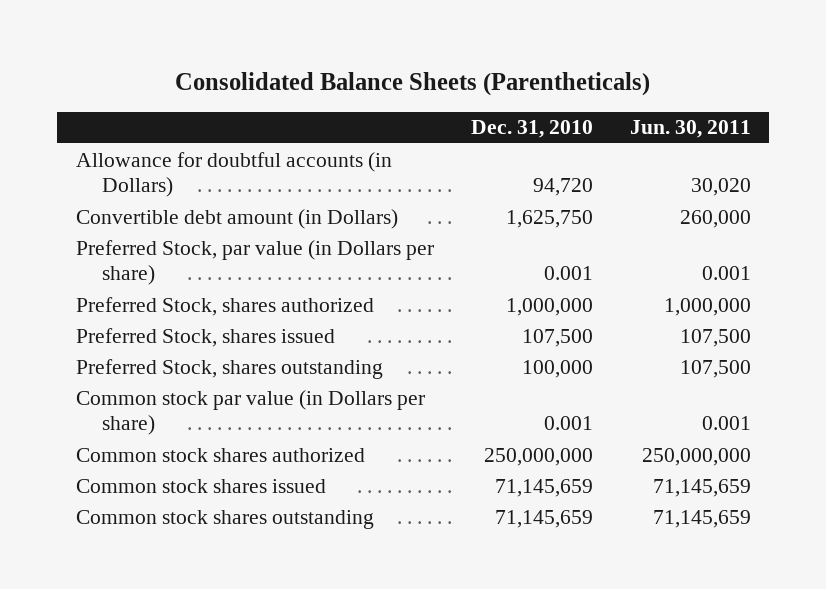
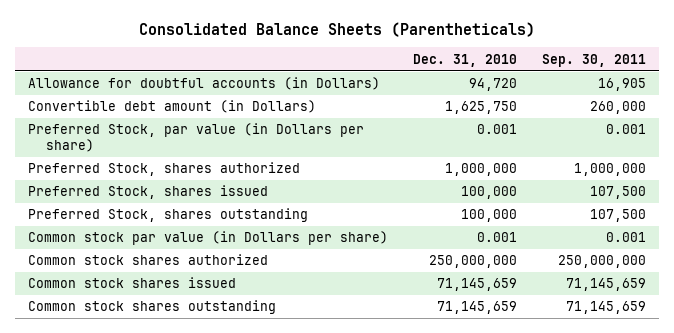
[629,120,751,139] Jun. 30, 2011 -> none
none -> [542,53,647,67] Sep. 30, 2011
[521,328,593,347] 107,500 -> [460,186,517,200] 100,000

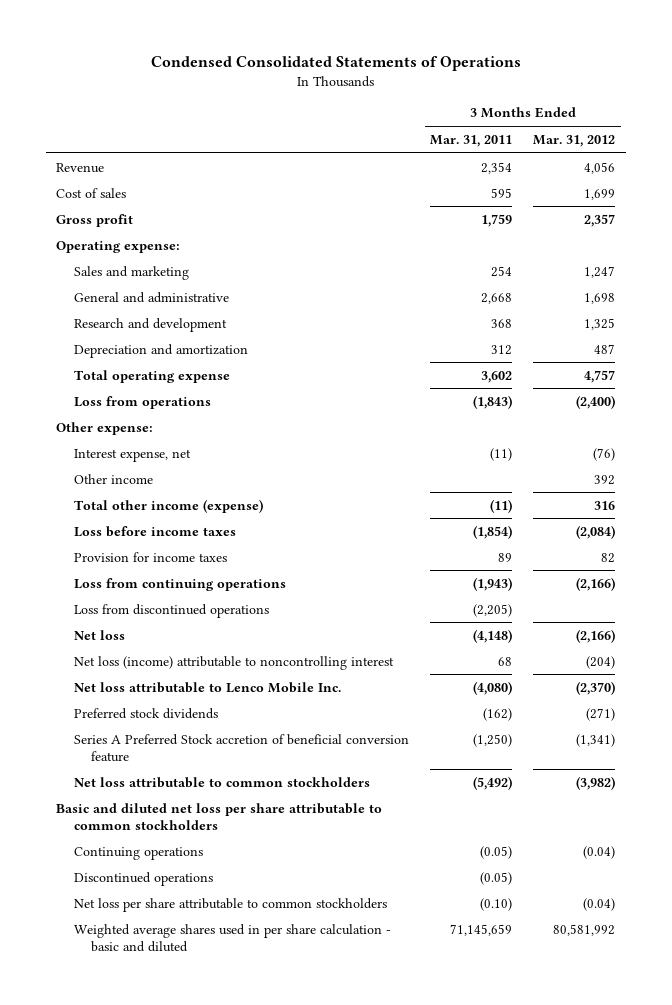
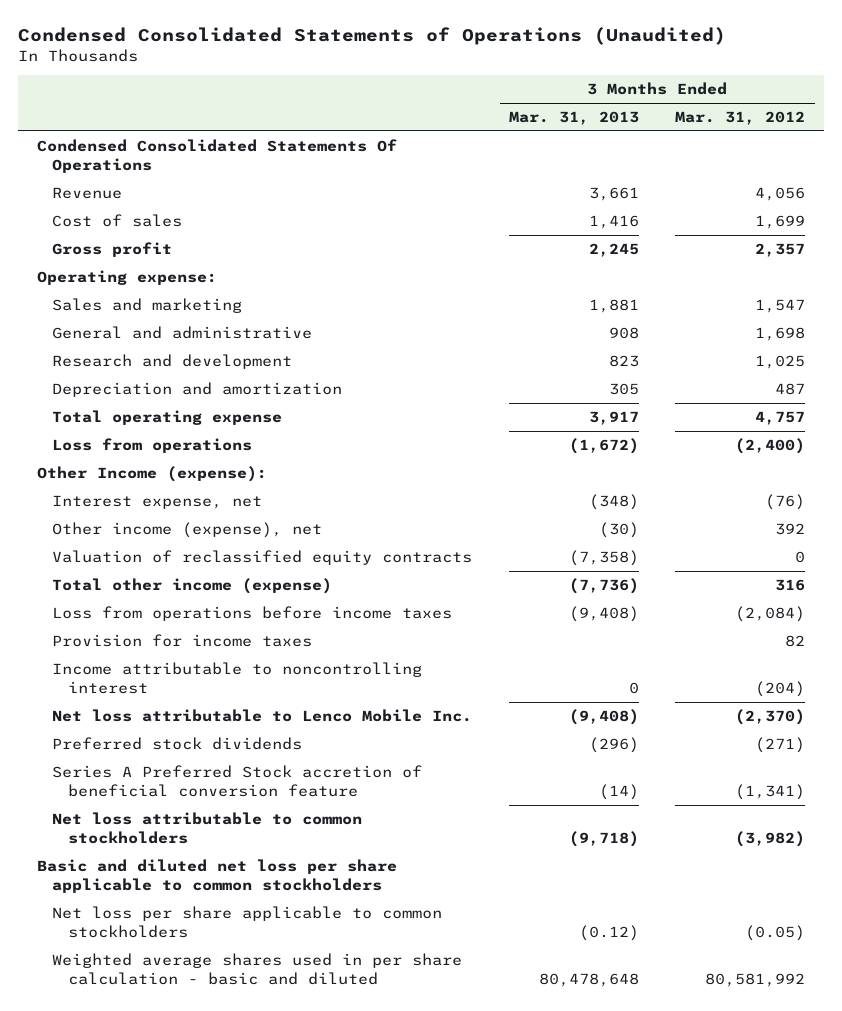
[150,56,521,72] Condensed Consolidated Statements of Operations -> [18,27,727,46] Condensed Consolidated Statements of Operations (Unaudited)
[430,134,513,147] Mar. 31, 2011 -> none
none -> [508,110,639,125] Mar. 31, 2013
none -> [36,138,397,173] Condensed Consolidated Statements Of Operations
[584,265,616,278] 1,247 -> [755,298,806,313] 1,547
[584,317,616,330] 1,325 -> [755,354,806,369] 1,025
[56,421,154,435] Other expense: -> [36,465,267,482] Other Income (expense):
[73,473,153,484] Other income -> [52,521,323,538] Other income (expense), net
none -> [52,549,473,565] Valuation of reclassified equity contracts
[73,525,236,537] Loss before income taxes -> [52,605,453,621] Loss from operations before income taxes
[73,577,286,591] Loss from continuing operations -> none
[73,603,269,618] Loss from discontinued operations -> none
[73,629,125,640] Net loss -> none
[73,655,394,670] Net loss (income) attributable to noncontrolling interest -> [52,661,423,694] Income attributable to noncontrolling interest
[73,846,203,860] Continuing operations -> none
[73,871,213,886] Discontinued operations -> none
[56,802,383,830] Basic and diluted net loss per share attributable to common stockholders -> [36,858,397,893] Basic and diluted net loss per share applicable to common stockholders
[73,897,387,912] Net loss per share attributable to common stockholders -> [52,905,443,938] Net loss per share applicable to common stockholders
[583,897,616,911] (0.04) -> [745,924,806,941] (0.05)

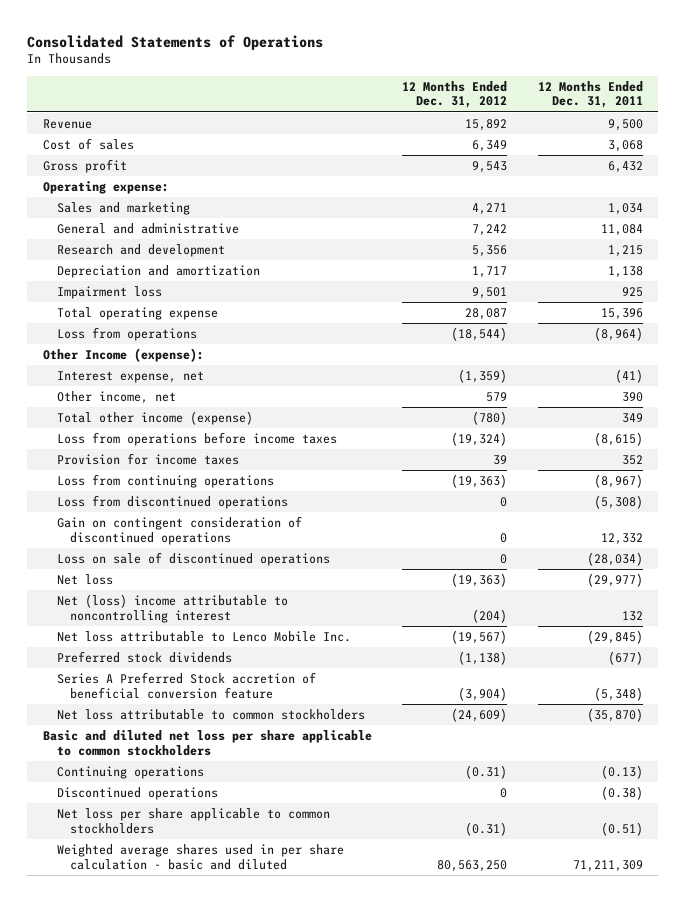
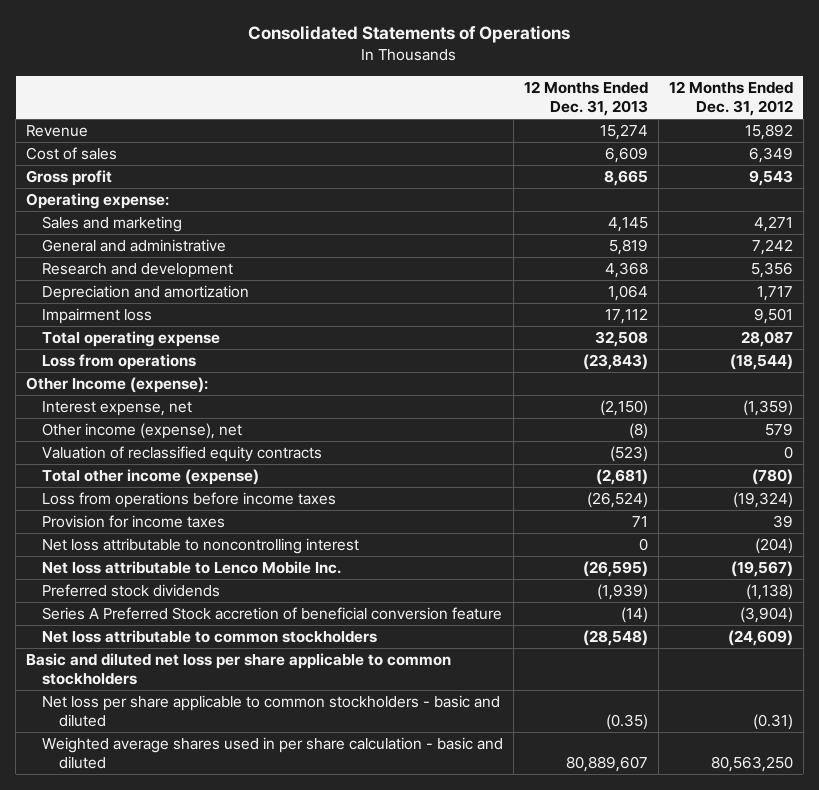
[537,80,643,109] 12 Months Ended Dec. 31, 2011 -> none
none -> [524,80,649,117] 12 Months Ended Dec. 31, 2013
[56,391,176,405] Other income, net -> [42,423,243,440] Other income (expense), net
none -> [42,446,323,463] Valuation of reclassified equity contracts
[56,474,274,489] Loss from continuing operations -> none
[56,495,288,510] Loss from discontinued operations -> none
[56,516,302,545] Gain on contingent consideration of discontinued operations -> none
[56,552,330,567] Loss on sale of discontinued operations -> none
[56,574,113,586] Net loss -> none
[56,594,288,623] Net (loss) income attributable to noncontrolling interest -> [42,538,360,555] Net loss attributable to noncontrolling interest
[56,766,204,780] Continuing operations -> none
[56,787,218,801] Discontinued operations -> none
[56,808,330,834] Net loss per share applicable to common stockholders -> [42,695,501,728] Net loss per share applicable to common stockholders - basic and diluted

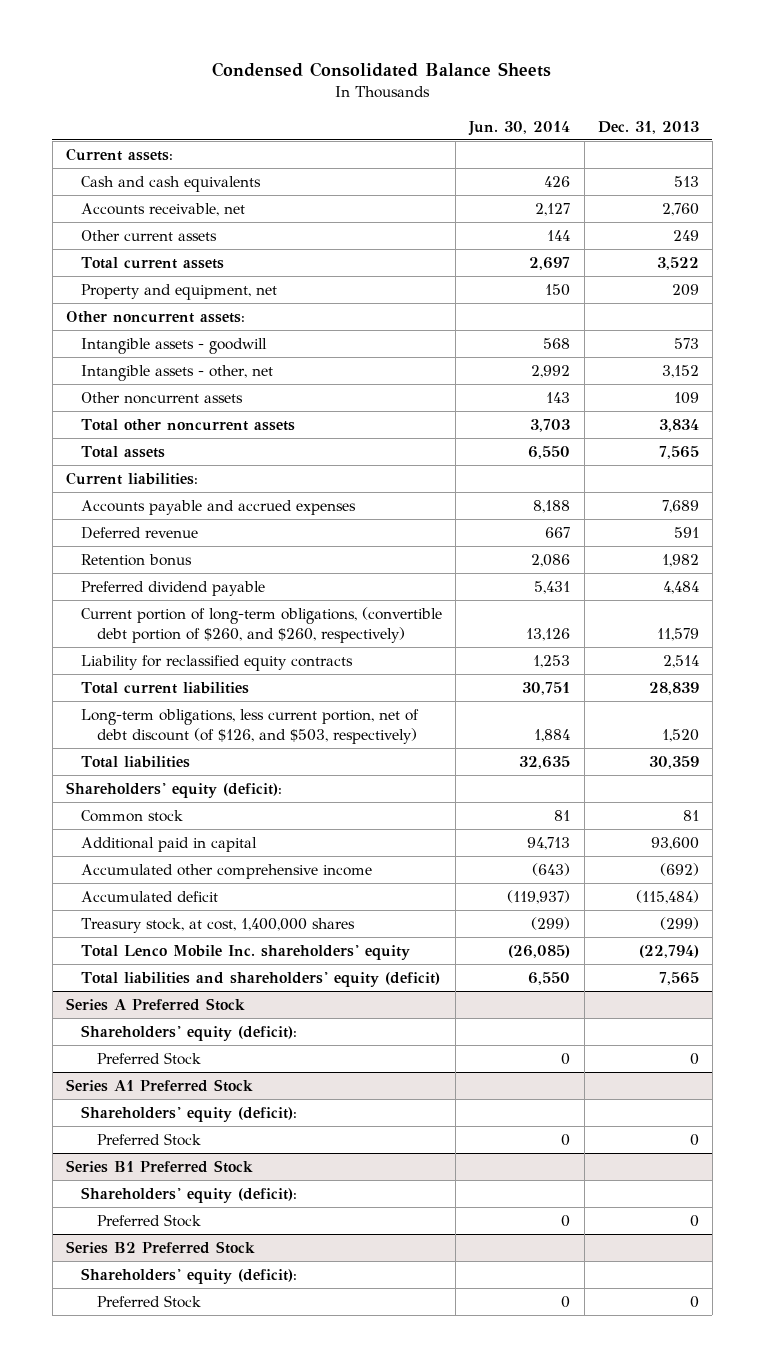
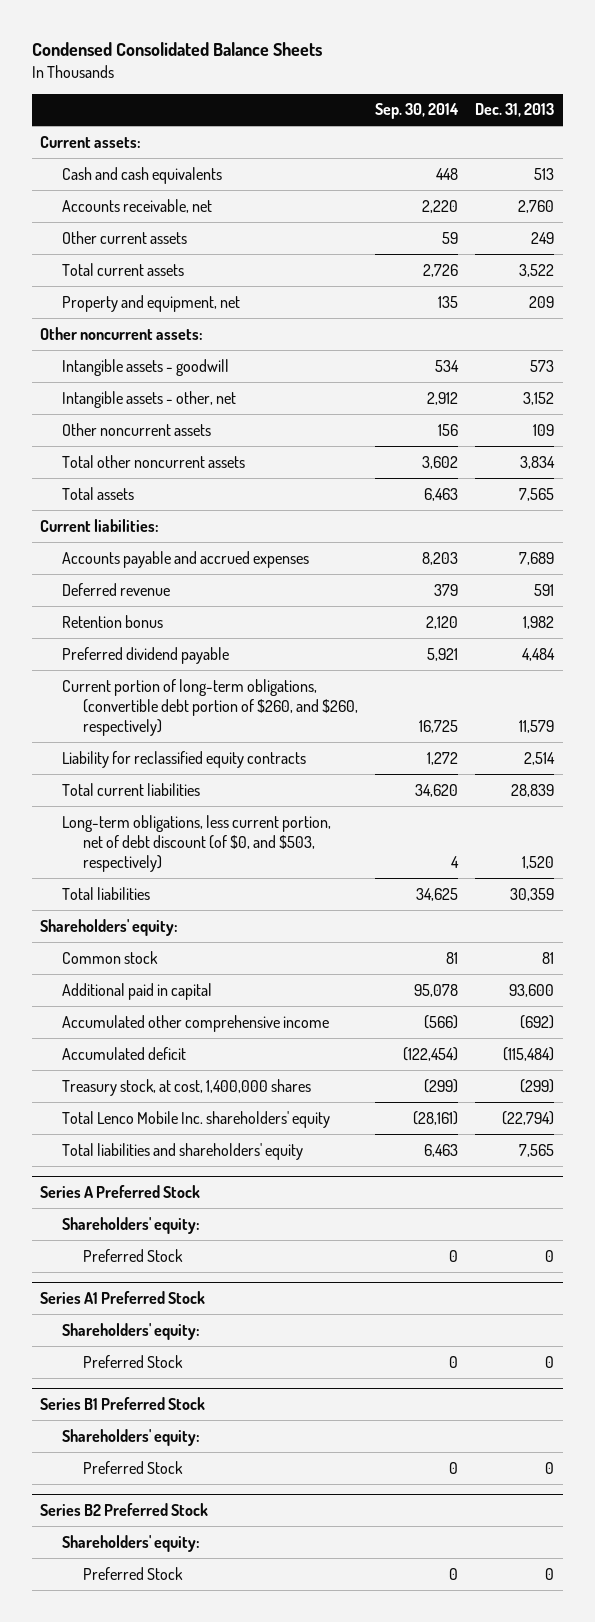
[468,120,571,136] Jun. 30, 2014 -> none
none -> [375,103,460,120] Sep. 30, 2014
[81,708,420,744] Long-term obligations, less current portion, net of debt discount (of $126, and $503, respectively) -> [61,814,331,873] Long-term obligations, less current portion, net of debt discount (of $0, and $503, respectively)
[65,781,282,798] Shareholders' equity (deficit): -> [40,918,179,936] Shareholders' equity:
[81,971,441,987] Total liabilities and shareholders' equity (deficit) -> [61,1142,303,1160] Total liabilities and shareholders' equity
[81,1024,298,1041] Shareholders' equity (deficit): -> [61,1216,200,1234] Shareholders' equity:
[81,1105,298,1122] Shareholders' equity (deficit): -> [61,1322,200,1340] Shareholders' equity:
[81,1186,298,1203] Shareholders' equity (deficit): -> [61,1428,200,1446] Shareholders' equity:
[81,1267,298,1284] Shareholders' equity (deficit): -> [61,1534,200,1552] Shareholders' equity:

